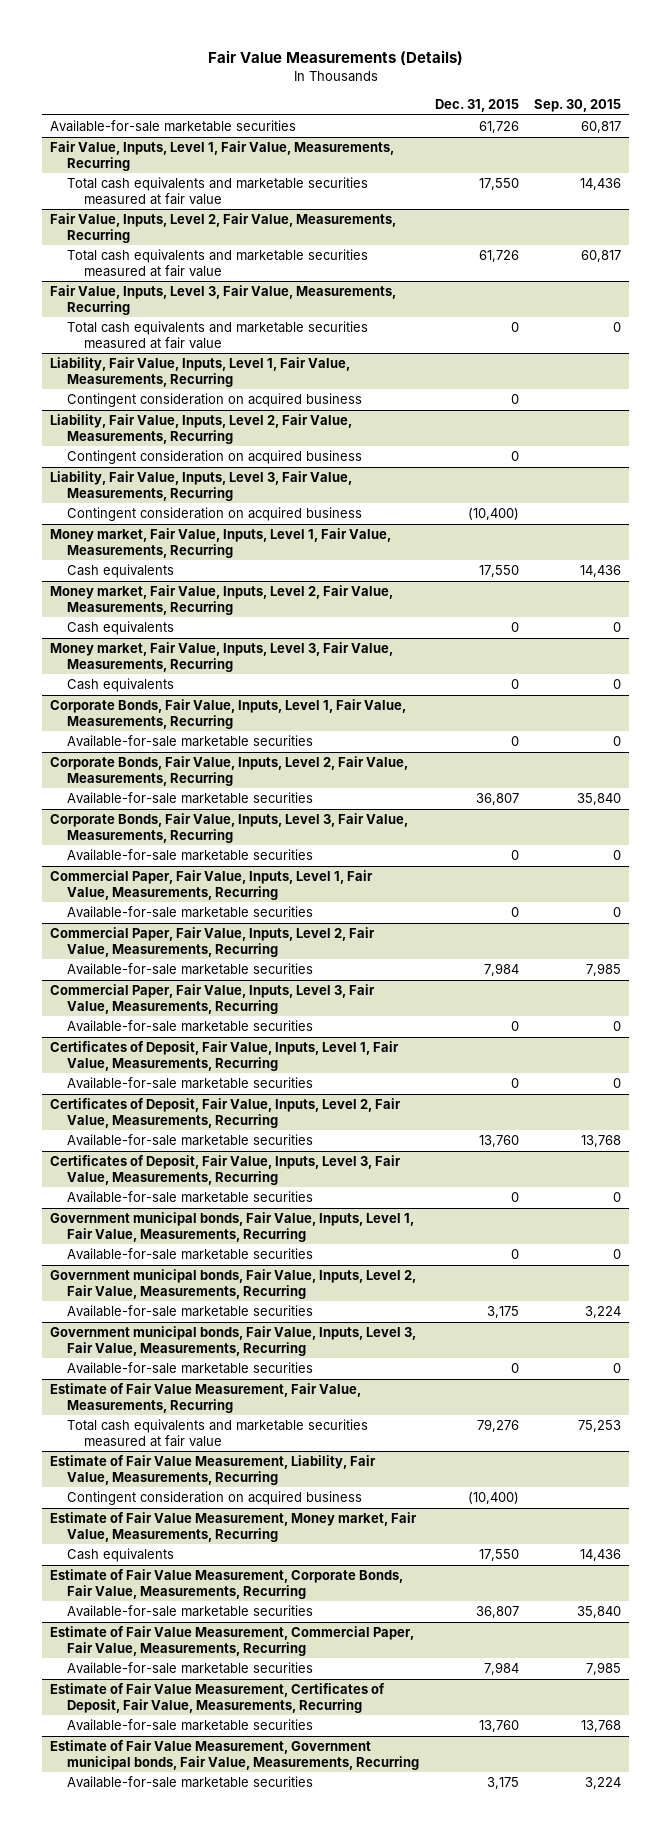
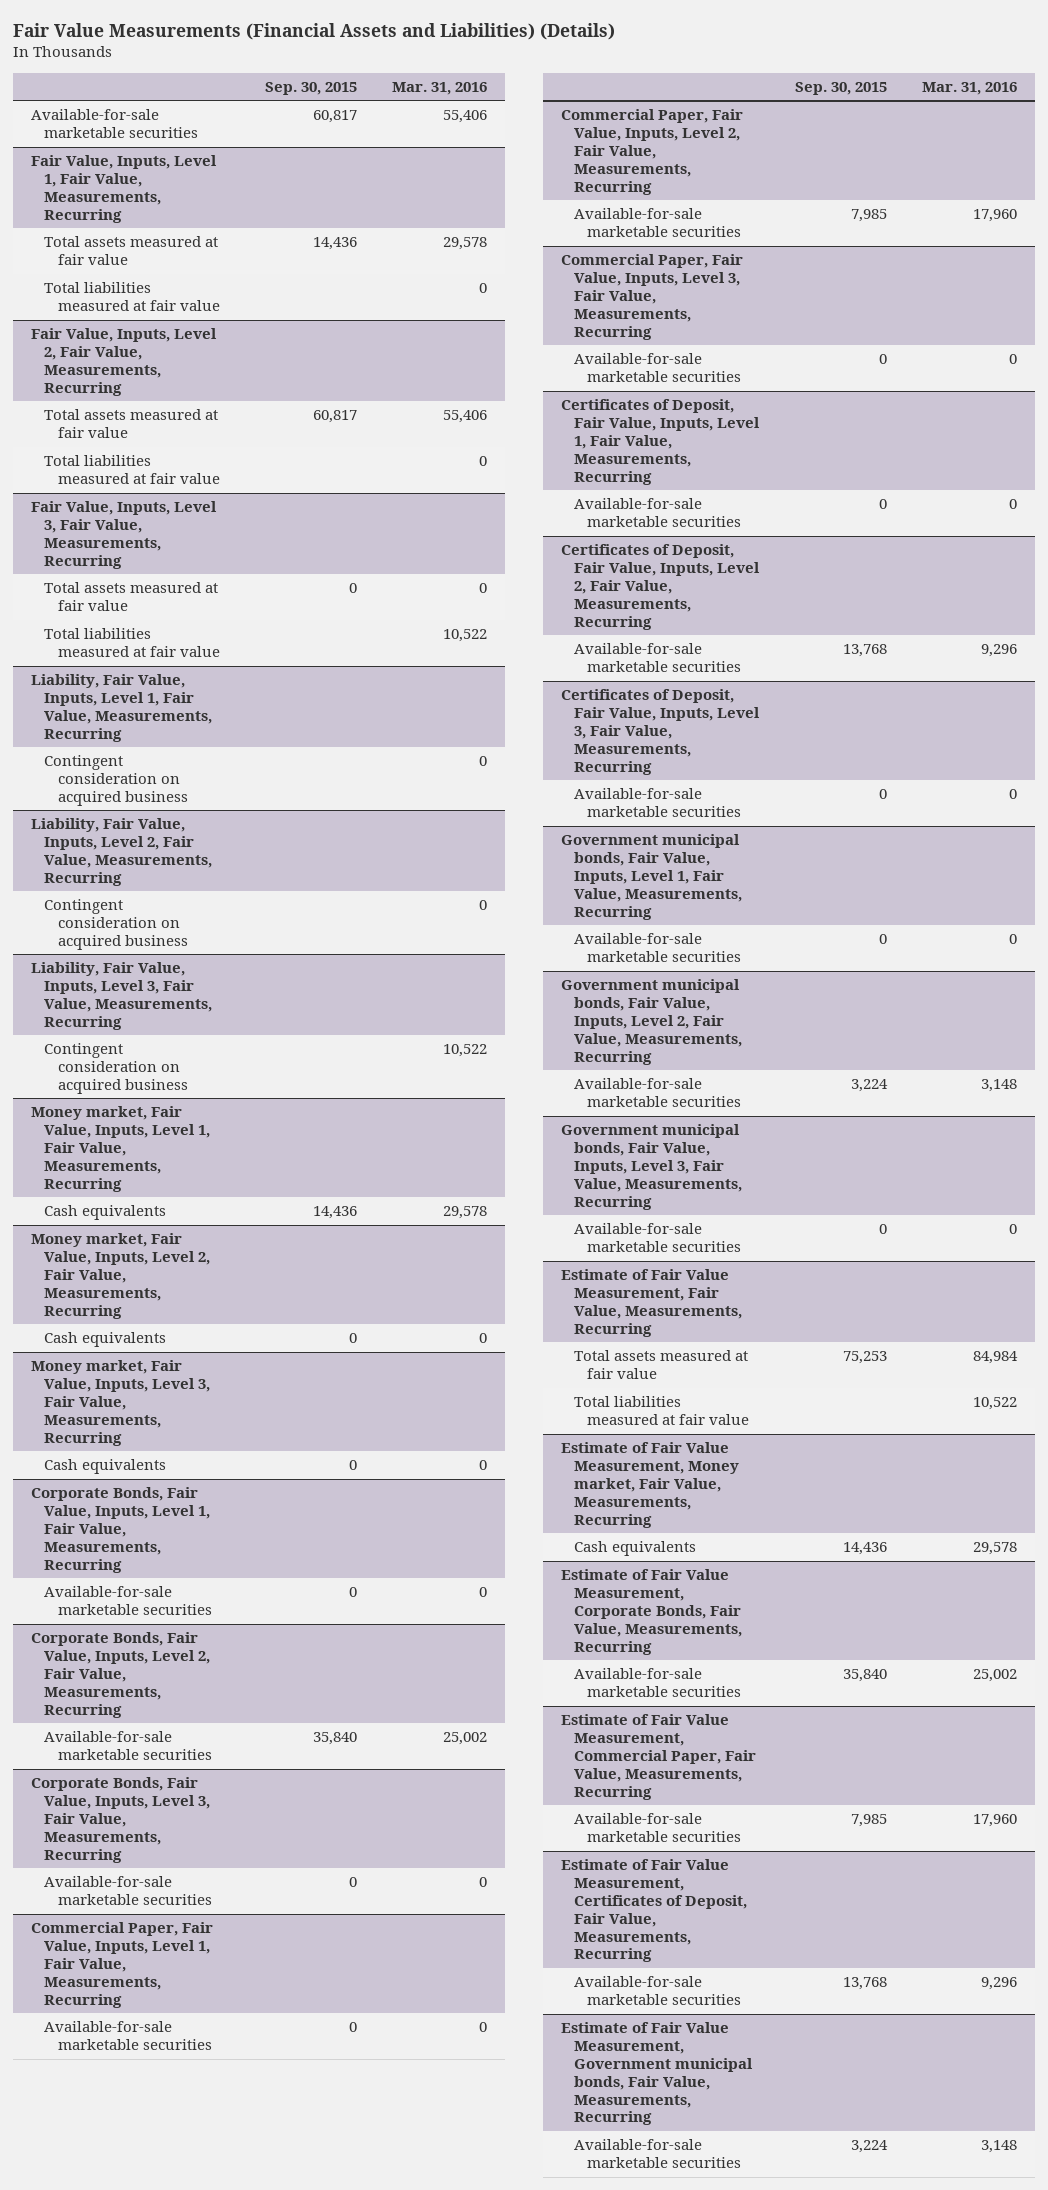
[207,49,463,65] Fair Value Measurements (Details) -> [13,22,616,40] Fair Value Measurements (Financial Assets and Liabilities) (Details)
[434,99,519,113] Dec. 31, 2015 -> none
none -> [392,82,488,96] Mar. 31, 2016
[67,177,369,205] Total cash equivalents and marketable securities measured at fair value -> [44,236,219,266] Total assets measured at fair value
none -> [44,282,220,312] Total liabilities measured at fair value
[67,249,369,277] Total cash equivalents and marketable securities measured at fair value -> [44,409,219,439] Total assets measured at fair value
none -> [44,455,220,485] Total liabilities measured at fair value
[67,321,369,349] Total cash equivalents and marketable securities measured at fair value -> [44,582,219,612] Total assets measured at fair value
none -> [44,628,220,658] Total liabilities measured at fair value
[50,1455,377,1485] Estimate of Fair Value Measurement, Liability, Fair Value, Measurements, Recurring -> none
[67,1491,363,1506] Contingent consideration on acquired business -> none
[67,1419,369,1447] Total cash equivalents and marketable securities measured at fair value -> [574,1350,749,1380] Total assets measured at fair value
none -> [574,1396,750,1426] Total liabilities measured at fair value

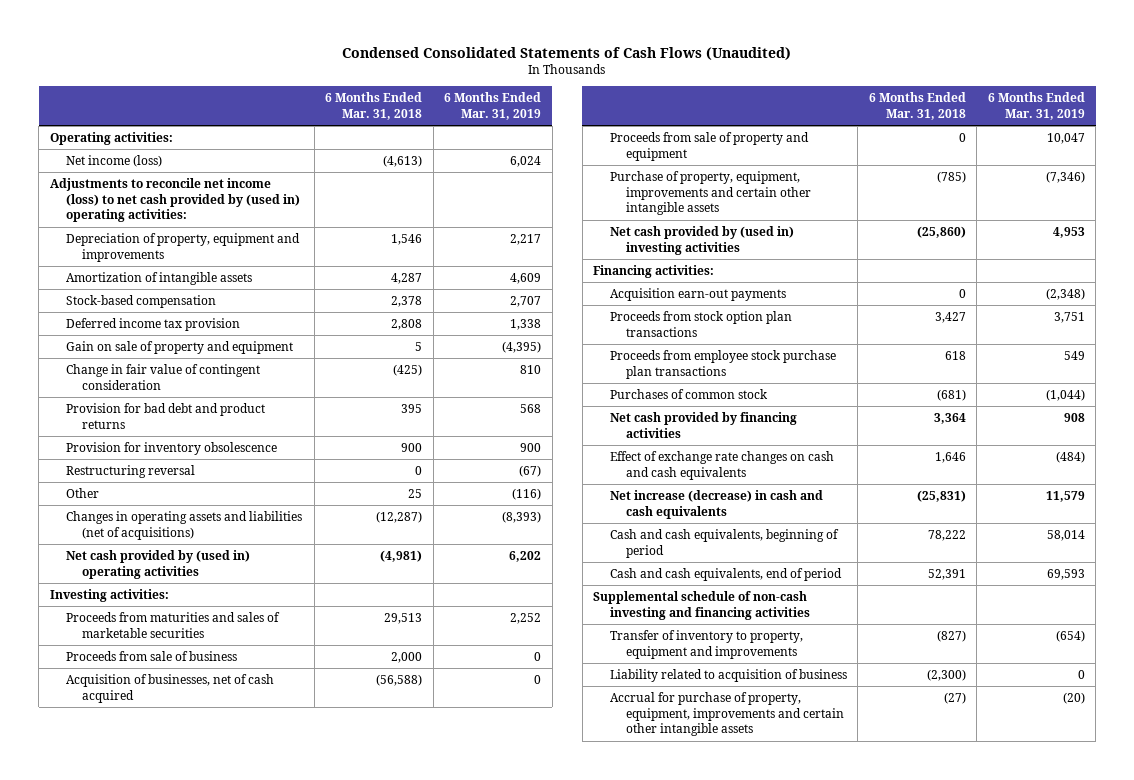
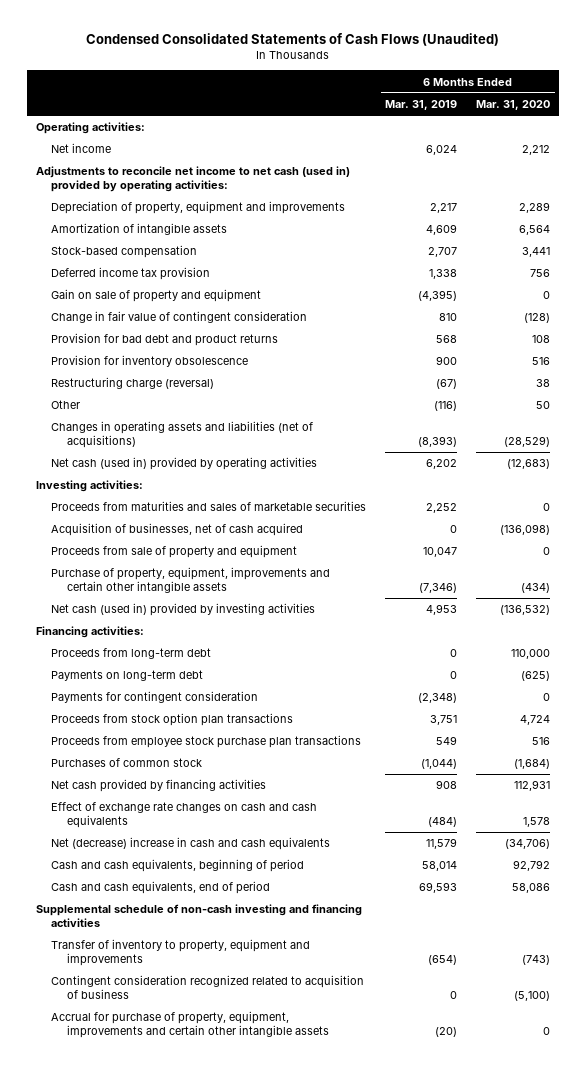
[325,92,423,120] 6 Months Ended Mar. 31, 2018 -> none
none -> [476,99,551,110] Mar. 31, 2020
[65,155,162,168] Net income (loss) -> [51,143,112,154] Net income
[49,178,300,223] Adjustments to reconcile net income (loss) to net cash provided by (used in) operating activities: -> [36,166,351,193] Adjustments to reconcile net income to net cash (used in) provided by operating activities:
[65,465,195,479] Restructuring reversal -> [51,377,215,390] Restructuring charge (reversal)
[65,550,250,579] Net cash provided by (used in) operating activities -> [51,457,318,471] Net cash (used in) provided by operating activities
[65,651,237,662] Proceeds from sale of business -> none
[609,226,794,255] Net cash provided by (used in) investing activities -> [51,603,316,617] Net cash (used in) provided by investing activities
none -> [51,648,212,660] Proceeds from long-term debt
none -> [51,670,204,682] Payments on long-term debt
[609,288,786,302] Acquisition earn-out payments -> [51,691,259,704] Payments for contingent consideration
[609,490,823,519] Net increase (decrease) in cash and cash equivalents -> [51,837,331,851] Net (decrease) increase in cash and cash equivalents
[609,669,847,683] Liability related to acquisition of business -> [51,975,365,1000] Contingent consideration recognized related to acquisition of business

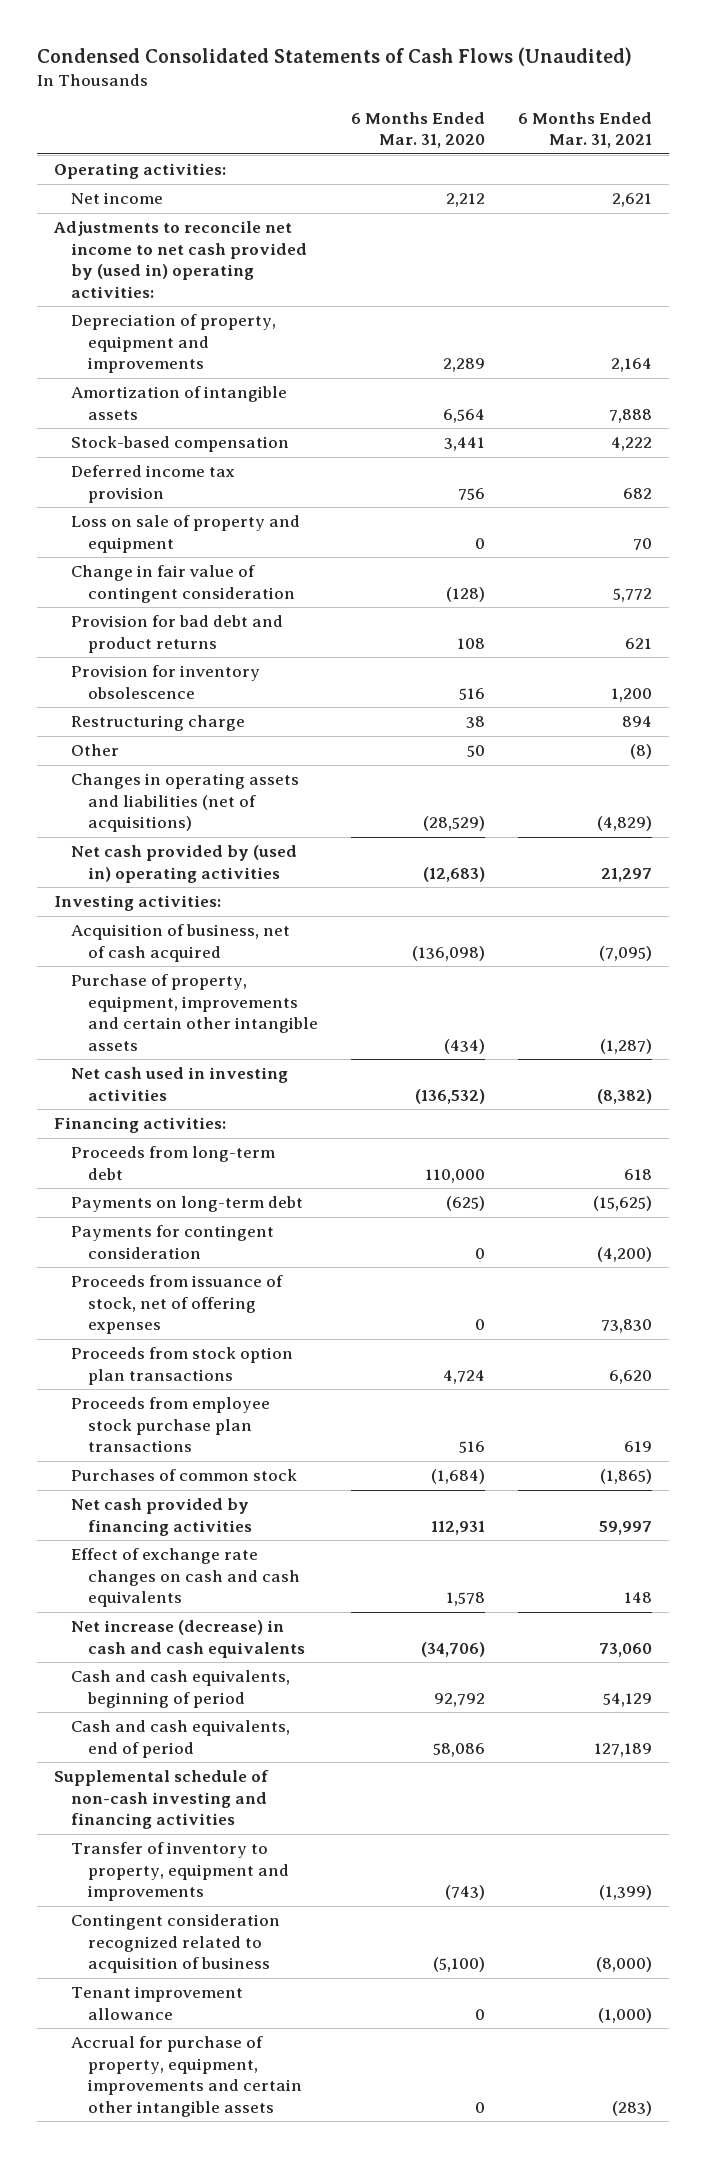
[385,99,458,110] Mar. 31, 2019 -> none
none -> [518,111,653,149] 6 Months Ended Mar. 31, 2021
[36,166,351,193] Adjustments to reconcile net income to net cash (used in) provided by operating activities: -> [52,221,307,298] Adjustments to reconcile net income to net cash provided by (used in) operating activities:
[51,289,262,303] Gain on sale of property and equipment -> [70,515,300,553] Loss on sale of property and equipment
[51,377,215,390] Restructuring charge (reversal) -> [70,715,245,732] Restructuring charge
[51,457,318,471] Net cash (used in) provided by operating activities -> [70,845,297,883] Net cash provided by (used in) operating activities
[51,501,367,512] Proceeds from maturities and sales of marketable securities -> none
[51,545,298,559] Proceeds from sale of property and equipment -> none
[51,523,304,537] Acquisition of businesses, net of cash acquired -> [70,924,290,962] Acquisition of business, net of cash acquired
[51,603,316,617] Net cash (used in) provided by investing activities -> [70,1067,288,1101] Net cash used in investing activities
none -> [70,1275,283,1335] Proceeds from issuance of stock, net of offering expenses
[51,837,331,851] Net (decrease) increase in cash and cash equivalents -> [70,1620,305,1658] Net increase (decrease) in cash and cash equivalents
none -> [70,1986,243,2020] Tenant improvement allowance

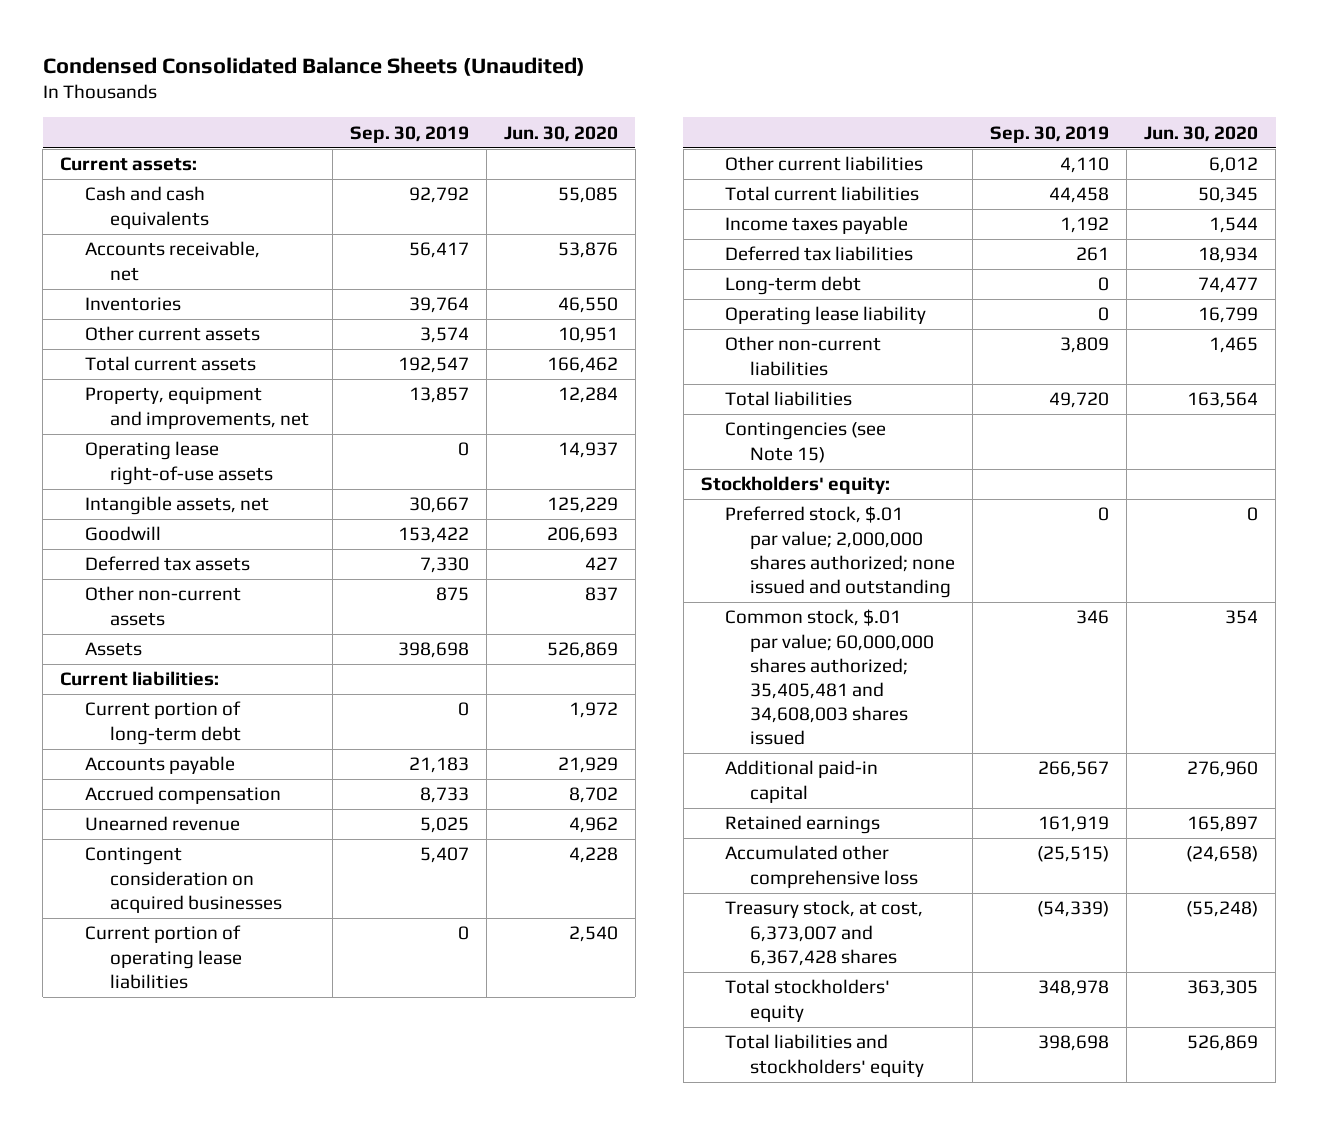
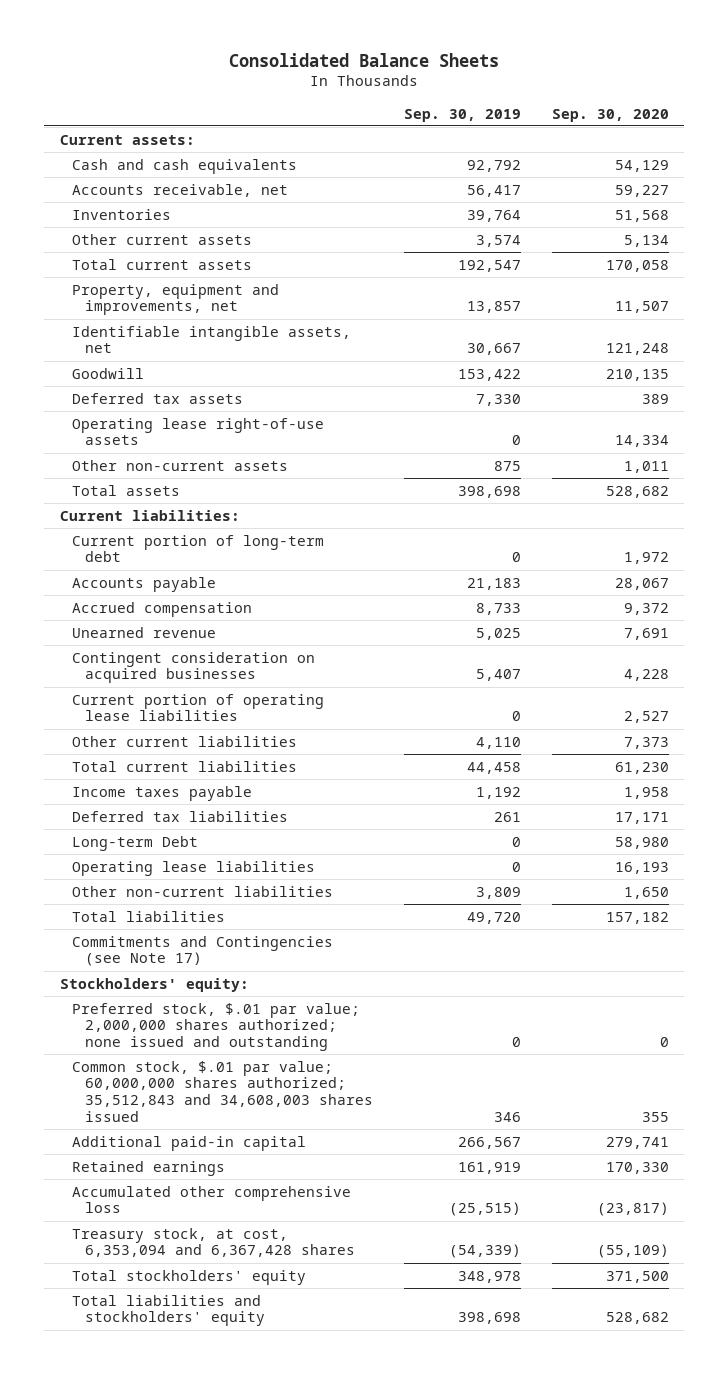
[42,56,585,76] Condensed Consolidated Balance Sheets (Unaudited) -> [229,52,500,67] Consolidated Balance Sheets
[503,125,618,142] Jun. 30, 2020 -> none
none -> [551,108,669,122] Sep. 30, 2020
[85,496,270,516] Intangible assets, net -> [72,325,352,354] Identifiable intangible assets, net
[85,441,273,485] Operating lease right-of-use assets -> [72,417,325,446] Operating lease right-of-use assets
[85,642,143,657] Assets -> [72,484,181,496] Total assets
[725,276,862,296] Long-term debt -> [72,835,199,851] Long-term Debt
[725,306,927,326] Operating lease liability -> [72,860,316,876] Operating lease liabilities
[725,422,887,463] Contingencies (see Note 15) -> [72,935,334,967] Commitments and Contingencies (see Note 17)
[725,609,935,745] Common stock, $.01 par value; 60,000,000 shares authorized; 35,405,481 and 34,608,003 shares issued -> [72,1060,373,1123] Common stock, $.01 par value; 60,000,000 shares authorized; 35,512,843 and 34,608,003 shares issued
[725,900,924,966] Treasury stock, at cost, 6,373,007 and 6,367,428 shares -> [72,1227,355,1258] Treasury stock, at cost, 6,353,094 and 6,367,428 shares

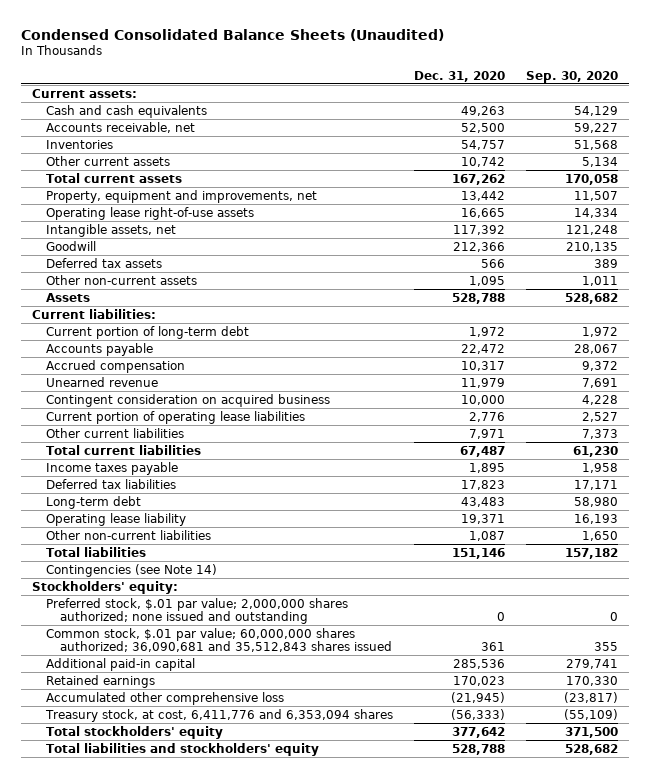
[229,52,500,67] Consolidated Balance Sheets -> [21,28,445,41] Condensed Consolidated Balance Sheets (Unaudited)
[403,108,521,122] Sep. 30, 2019 -> none
none -> [413,70,505,82] Dec. 31, 2020
[72,417,325,446] Operating lease right-of-use assets -> [45,206,254,220] Operating lease right-of-use assets
[72,325,352,354] Identifiable intangible assets, net -> [45,223,176,237] Intangible assets, net
[72,484,181,496] Total assets -> [45,292,90,302] Assets
[72,651,316,684] Contingent consideration on acquired businesses -> [45,393,330,407] Contingent consideration on acquired business
[72,835,199,851] Long-term Debt -> [45,495,141,509] Long-term debt
[72,860,316,876] Operating lease liabilities -> [45,512,186,526] Operating lease liability
[72,935,334,967] Commitments and Contingencies (see Note 17) -> [45,563,217,577] Contingencies (see Note 14)
[72,1060,373,1123] Common stock, $.01 par value; 60,000,000 shares authorized; 35,512,843 and 34,608,003 shares issued -> [45,627,392,653] Common stock, $.01 par value; 60,000,000 shares authorized; 36,090,681 and 35,512,843 shares issued
[72,1227,355,1258] Treasury stock, at cost, 6,353,094 and 6,367,428 shares -> [44,708,393,722] Treasury stock, at cost, 6,411,776 and 6,353,094 shares

